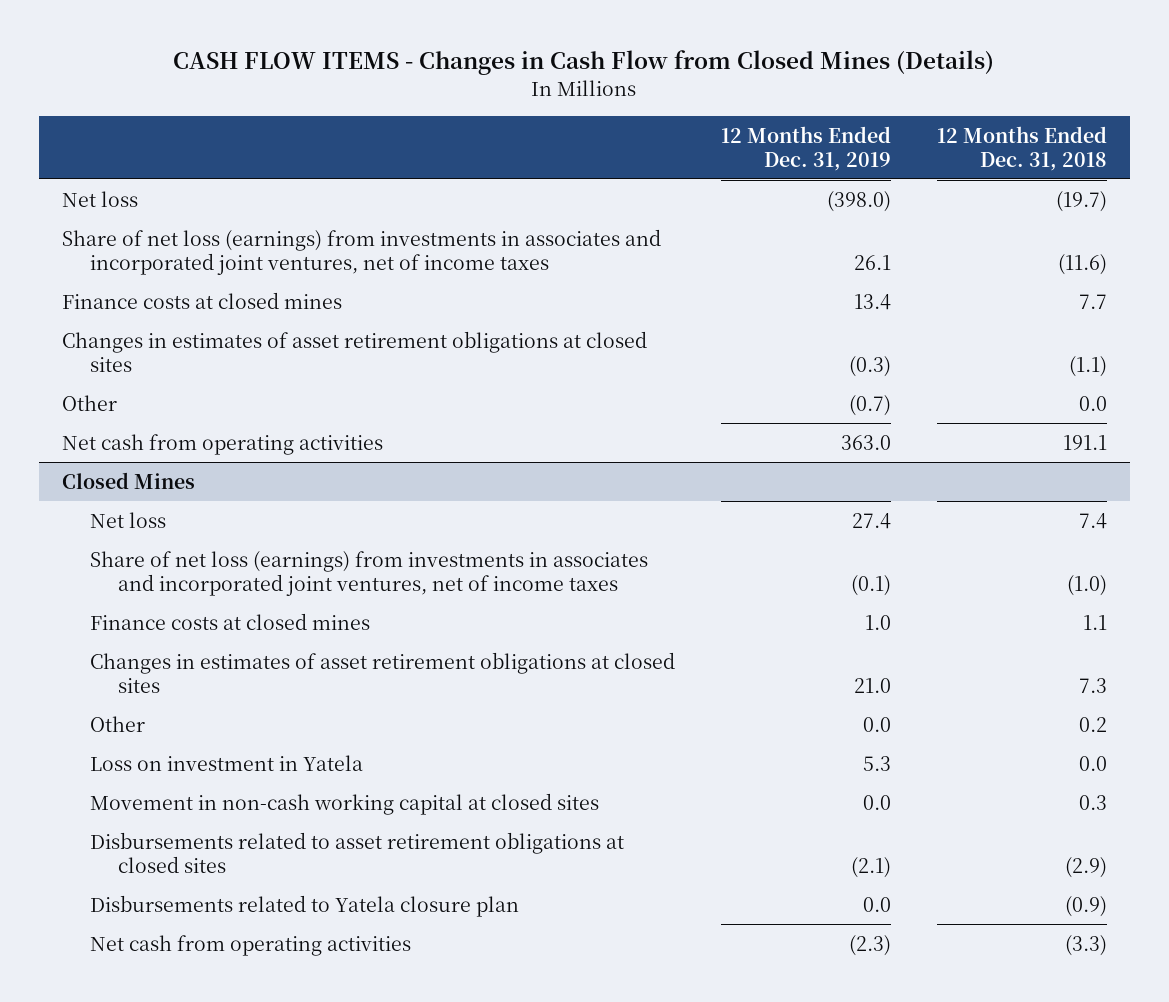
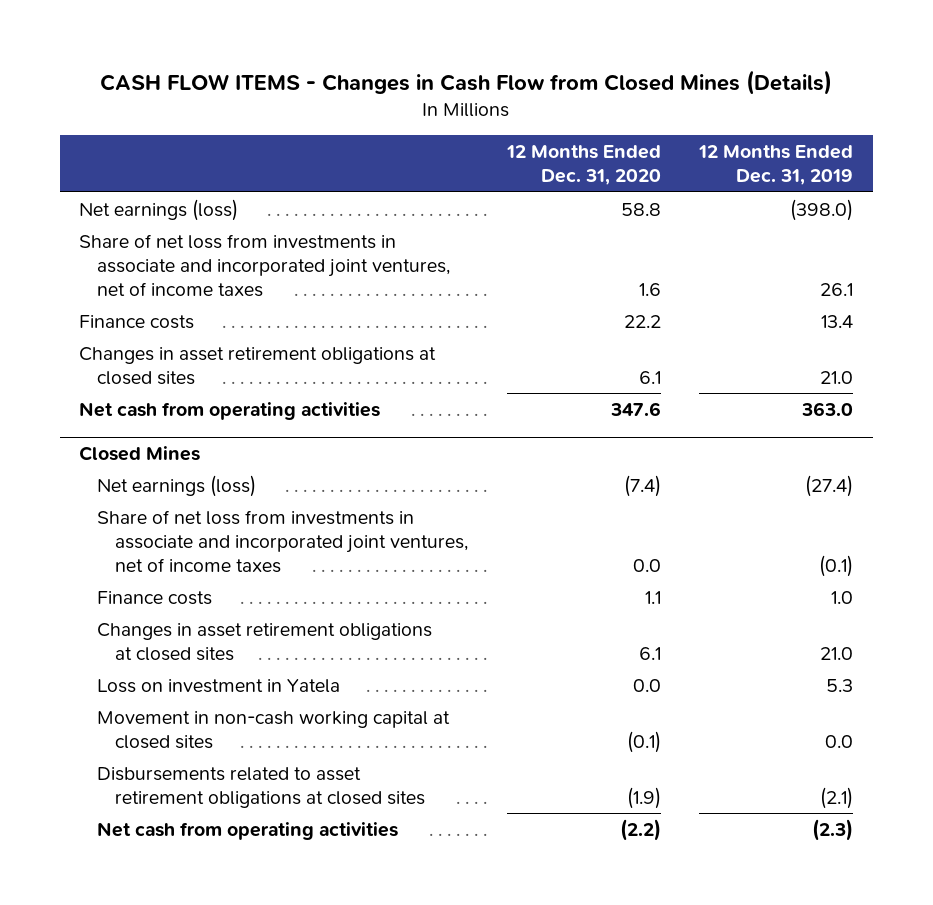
[936,125,1107,171] 12 Months Ended Dec. 31, 2018 -> none
none -> [505,144,661,185] 12 Months Ended Dec. 31, 2020
[61,394,117,411] Other -> none
[61,190,138,207] Net loss -> [79,198,239,221] Net earnings (loss)
[61,228,661,275] Share of net loss (earnings) from investments in associates and incorporated joint ventures, net of income taxes -> [79,233,451,297] Share of net loss from investments in associate and incorporated joint ventures, net of income taxes
[61,291,342,309] Finance costs at closed mines -> [79,314,195,329] Finance costs
[61,330,647,372] Changes in estimates of asset retirement obligations at closed sites -> [79,346,437,385] Changes in asset retirement obligations at closed sites
[848,355,891,377] (0.3) -> [820,370,854,384] 21.0
[89,715,145,732] Other -> none
[89,511,166,528] Net loss -> [97,474,257,497] Net earnings (loss)
[851,512,891,529] 27.4 -> [805,474,854,497] (27.4)
[89,550,648,596] Share of net loss (earnings) from investments in associates and incorporated joint ventures, net of income taxes -> [97,509,469,573] Share of net loss from investments in associate and incorporated joint ventures, net of income taxes
[89,612,370,630] Finance costs at closed mines -> [97,590,213,605] Finance costs
[89,651,675,693] Changes in estimates of asset retirement obligations at closed sites -> [97,622,433,661] Changes in asset retirement obligations at closed sites
[89,894,519,917] Disbursements related to Yatela closure plan -> none

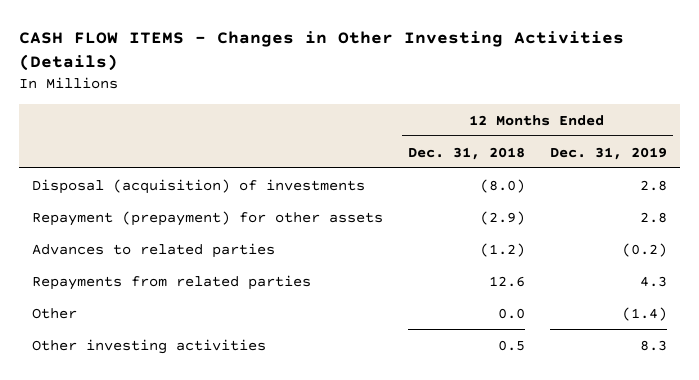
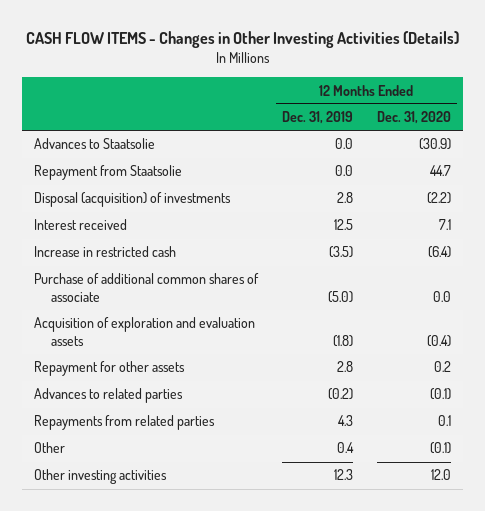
[407,146,525,160] Dec. 31, 2018 -> none
none -> [376,111,451,125] Dec. 31, 2020
none -> [34,138,156,150] Advances to Staatsolie
none -> [34,165,183,181] Repayment from Staatsolie
none -> [34,219,128,231] Interest received
none -> [34,246,177,258] Increase in restricted cash
none -> [34,273,260,302] Purchase of additional common shares of associate
none -> [34,317,256,346] Acquisition of exploration and evaluation assets
[31,210,383,226] Repayment (prepayment) for other assets -> [34,361,186,377] Repayment for other assets
[622,306,668,321] (1.4) -> [337,442,355,454] 0.4
[640,339,668,351] 8.3 -> [334,469,354,481] 12.3

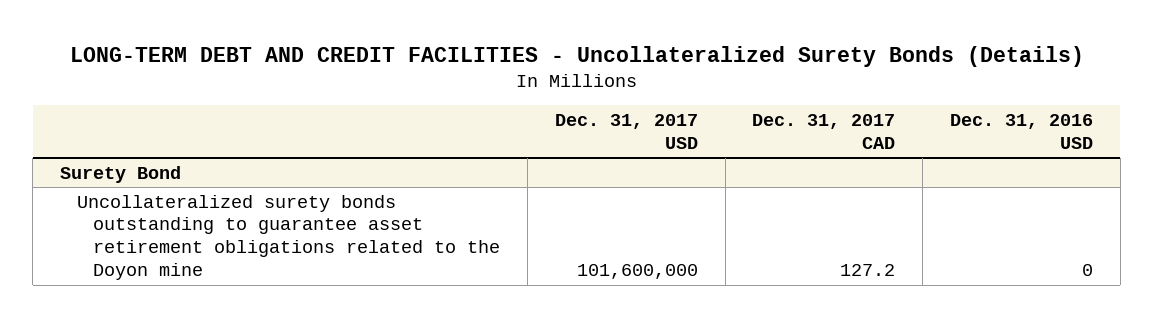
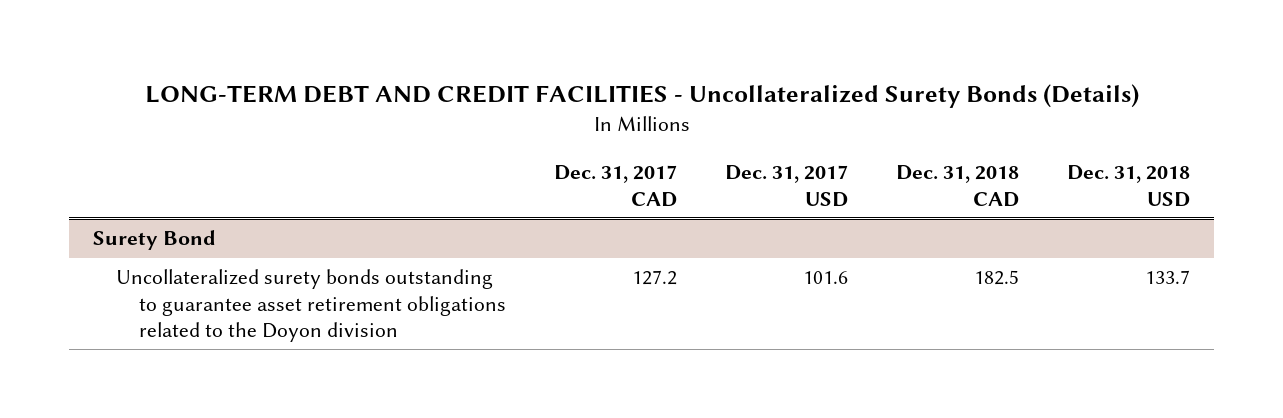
[949,114,1093,149] Dec. 31, 2016 USD -> none
none -> [896,165,1020,207] Dec. 31, 2018 CAD
none -> [1067,165,1191,207] Dec. 31, 2018 USD
[76,194,501,281] Uncollateralized surety bonds outstanding to guarantee asset retirement obligations related to the Doyon mine -> [115,269,506,342] Uncollateralized surety bonds outstanding to guarantee asset retirement obligations related to the Doyon division
[576,264,698,280] 101,600,000 -> [802,271,848,285] 101.6

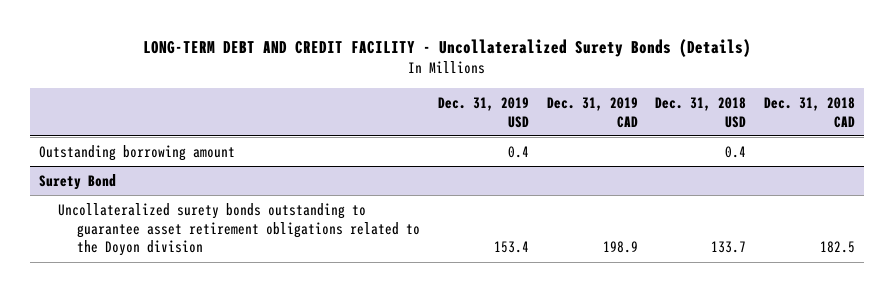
[144,84,1139,109] LONG-TERM DEBT AND CREDIT FACILITIES - Uncollateralized Surety Bonds (Details) -> [143,39,752,58] LONG-TERM DEBT AND CREDIT FACILITY - Uncollateralized Surety Bonds (Details)
[553,165,677,207] Dec. 31, 2017 CAD -> none
[724,165,848,207] Dec. 31, 2017 USD -> none
none -> [437,96,529,128] Dec. 31, 2019 USD
none -> [546,96,638,128] Dec. 31, 2019 CAD
none -> [39,144,236,161] Outstanding borrowing amount

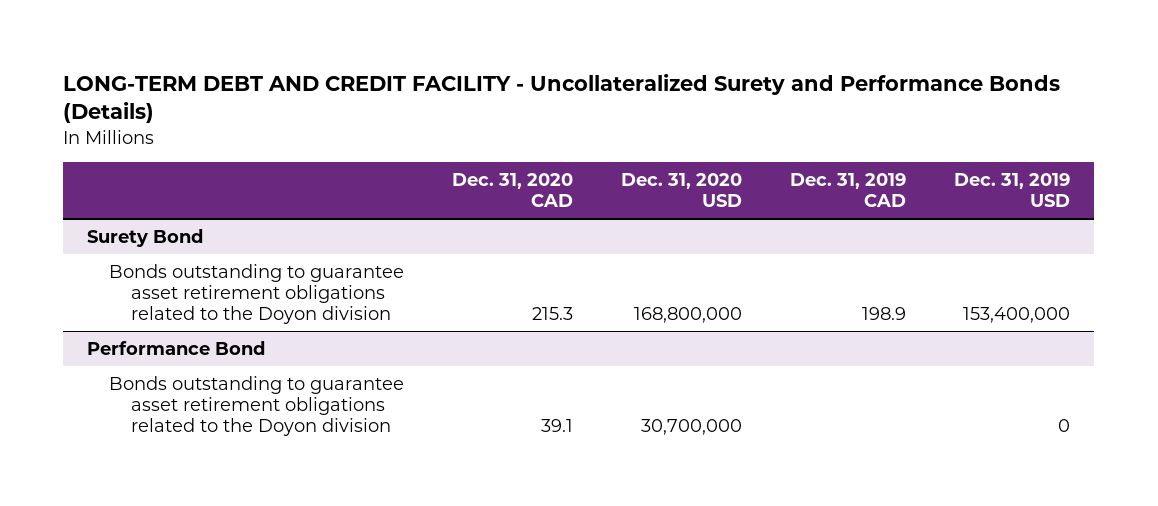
[143,39,752,58] LONG-TERM DEBT AND CREDIT FACILITY - Uncollateralized Surety Bonds (Details) -> [63,74,1061,124] LONG-TERM DEBT AND CREDIT FACILITY - Uncollateralized Surety and Performance Bonds (Details)
[655,96,747,128] Dec. 31, 2018 USD -> none
[763,96,855,128] Dec. 31, 2018 CAD -> none
none -> [452,172,574,207] Dec. 31, 2020 CAD
none -> [621,172,743,207] Dec. 31, 2020 USD
[39,144,236,161] Outstanding borrowing amount -> none
[58,202,421,257] Uncollateralized surety bonds outstanding to guarantee asset retirement obligations related to the Doyon division -> [109,263,405,325] Bonds outstanding to guarantee asset retirement obligations related to the Doyon division
[493,241,529,254] 153.4 -> [963,307,1071,324] 153,400,000
none -> [87,340,266,355] Performance Bond
none -> [109,375,405,437] Bonds outstanding to guarantee asset retirement obligations related to the Doyon division

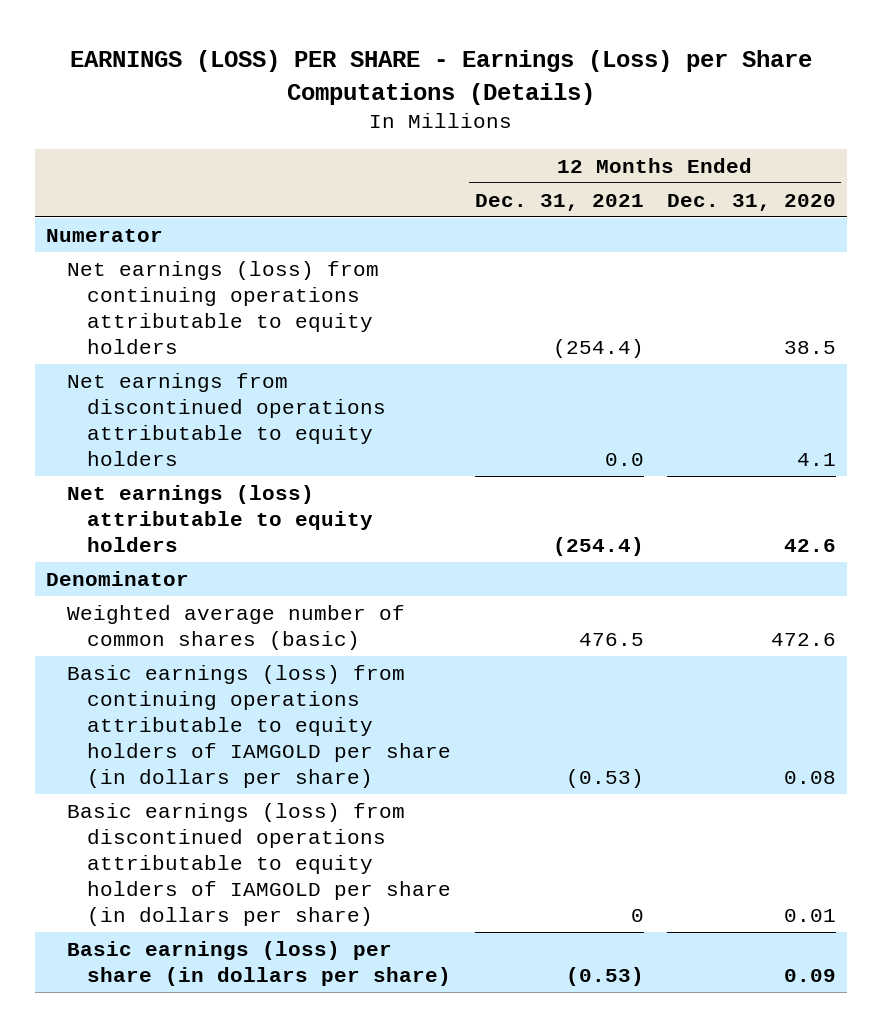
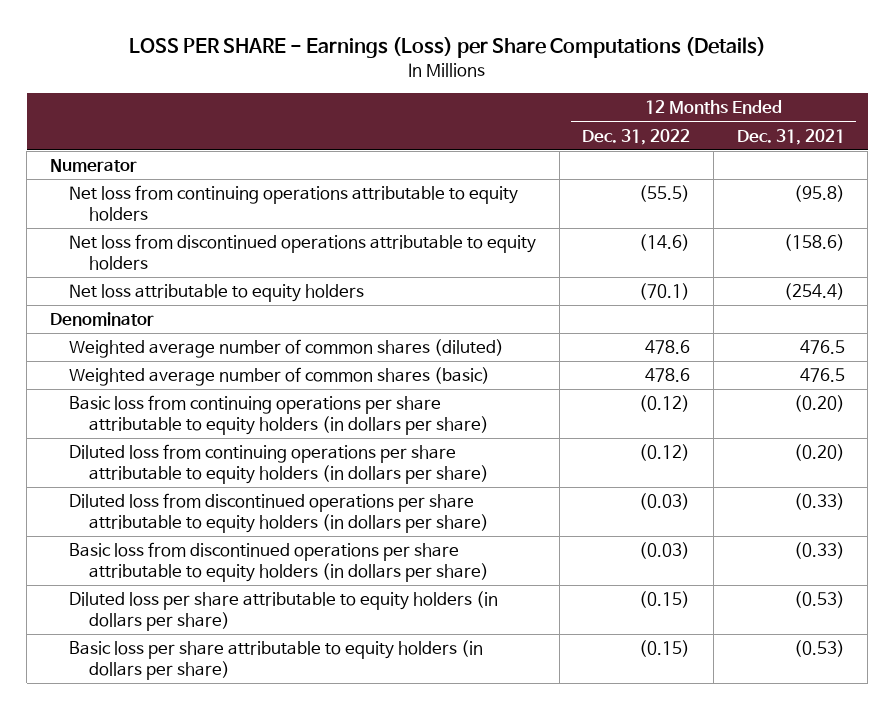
[70,50,813,105] EARNINGS (LOSS) PER SHARE - Earnings (Loss) per Share Computations (Details) -> [129,37,767,59] LOSS PER SHARE - Earnings (Loss) per Share Computations (Details)
[666,193,836,211] Dec. 31, 2020 -> none
none -> [582,128,691,145] Dec. 31, 2022
[66,260,379,355] Net earnings (loss) from continuing operations attributable to equity holders -> [69,185,519,222] Net loss from continuing operations attributable to equity holders
[552,339,644,359] (254.4) -> [793,185,845,203] (95.8)
[66,372,387,467] Net earnings from discontinued operations attributable to equity holders -> [69,234,537,271] Net loss from discontinued operations attributable to equity holders
[604,453,644,467] 0.0 -> [783,234,845,252] (158.6)
[66,484,374,552] Net earnings (loss) attributable to equity holders -> [69,284,365,303] Net loss attributable to equity holders
none -> [69,339,505,359] Weighted average number of common shares (diluted)
[66,664,452,789] Basic earnings (loss) from continuing operations attributable to equity holders of IAMGOLD per share (in dollars per share) -> [69,395,489,436] Basic loss from continuing operations per share attributable to equity holders (in dollars per share)
[565,769,644,789] (0.53) -> [793,395,845,413] (0.20)
none -> [69,444,489,485] Diluted loss from continuing operations per share attributable to equity holders (in dollars per share)
none -> [69,493,489,534] Diluted loss from discontinued operations per share attributable to equity holders (in dollars per share)
[66,802,452,927] Basic earnings (loss) from discontinued operations attributable to equity holders of IAMGOLD per share (in dollars per share) -> [69,542,489,583] Basic loss from discontinued operations per share attributable to equity holders (in dollars per share)
[630,909,644,923] 0 -> [793,542,845,560] (0.33)
none -> [69,591,499,632] Diluted loss per share attributable to equity holders (in dollars per share)
[66,940,452,986] Basic earnings (loss) per share (in dollars per share) -> [69,640,484,681] Basic loss per share attributable to equity holders (in dollars per share)

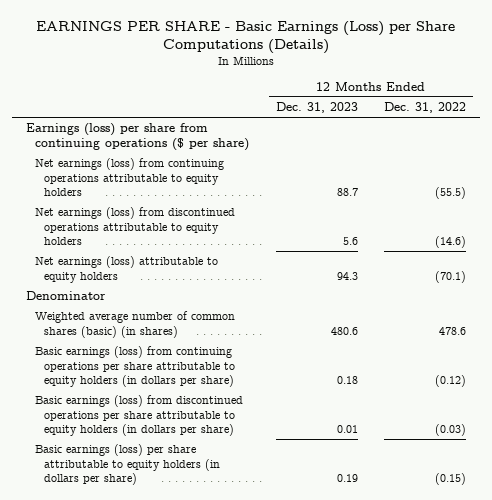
[129,37,767,59] LOSS PER SHARE - Earnings (Loss) per Share Computations (Details) -> [35,20,455,54] EARNINGS PER SHARE - Basic Earnings (Loss) per Share Computations (Details)
[736,128,845,145] Dec. 31, 2021 -> none
none -> [275,102,358,114] Dec. 31, 2023
[49,159,137,173] Numerator -> [25,123,250,151] Earnings (loss) per share from continuing operations ($ per share)
[69,185,519,222] Net loss from continuing operations attributable to equity holders -> [35,158,225,196] Net earnings (loss) from continuing operations attributable to equity holders
[69,234,537,271] Net loss from discontinued operations attributable to equity holders -> [35,207,236,245] Net earnings (loss) from discontinued operations attributable to equity holders
[69,284,365,303] Net loss attributable to equity holders -> [35,256,219,283] Net earnings (loss) attributable to equity holders
[69,339,505,359] Weighted average number of common shares (diluted) -> none
[69,444,489,485] Diluted loss from continuing operations per share attributable to equity holders (in dollars per share) -> none
[69,493,489,534] Diluted loss from discontinued operations per share attributable to equity holders (in dollars per share) -> none
[69,591,499,632] Diluted loss per share attributable to equity holders (in dollars per share) -> none
[69,367,491,387] Weighted average number of common shares (basic) -> [35,311,236,338] Weighted average number of common shares (basic) (in shares)
[69,395,489,436] Basic loss from continuing operations per share attributable to equity holders (in dollars per share) -> [35,346,236,387] Basic earnings (loss) from continuing operations per share attributable to equity holders (in dollars per share)
[69,542,489,583] Basic loss from discontinued operations per share attributable to equity holders (in dollars per share) -> [35,395,244,436] Basic earnings (loss) from discontinued operations per share attributable to equity holders (in dollars per share)
[69,640,484,681] Basic loss per share attributable to equity holders (in dollars per share) -> [35,444,221,485] Basic earnings (loss) per share attributable to equity holders (in dollars per share)

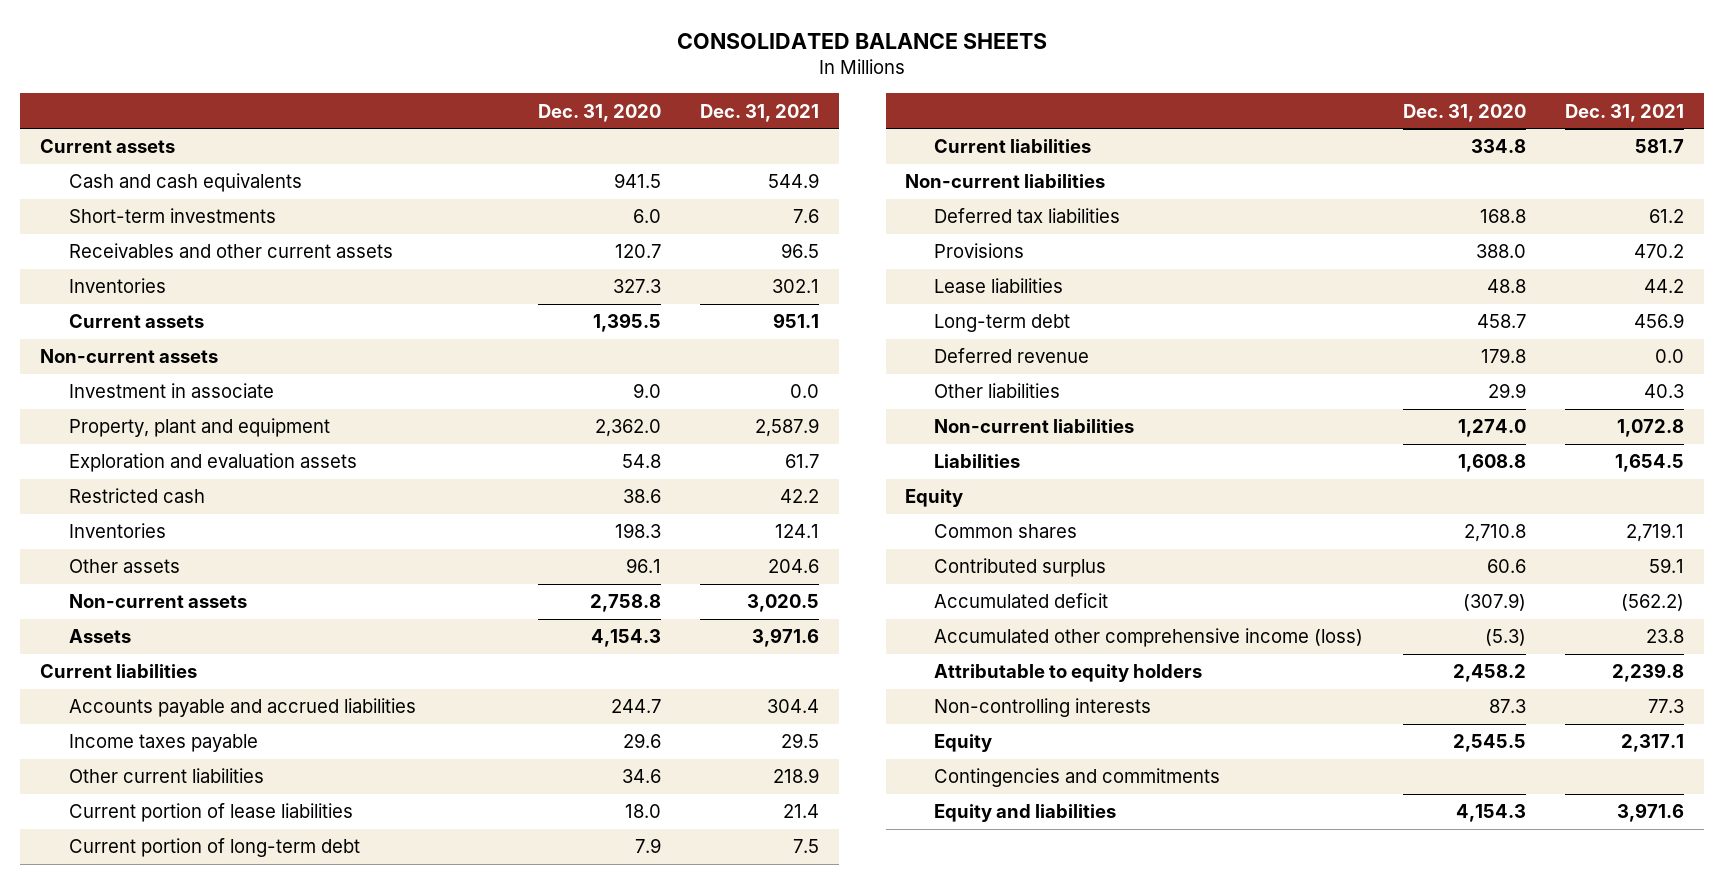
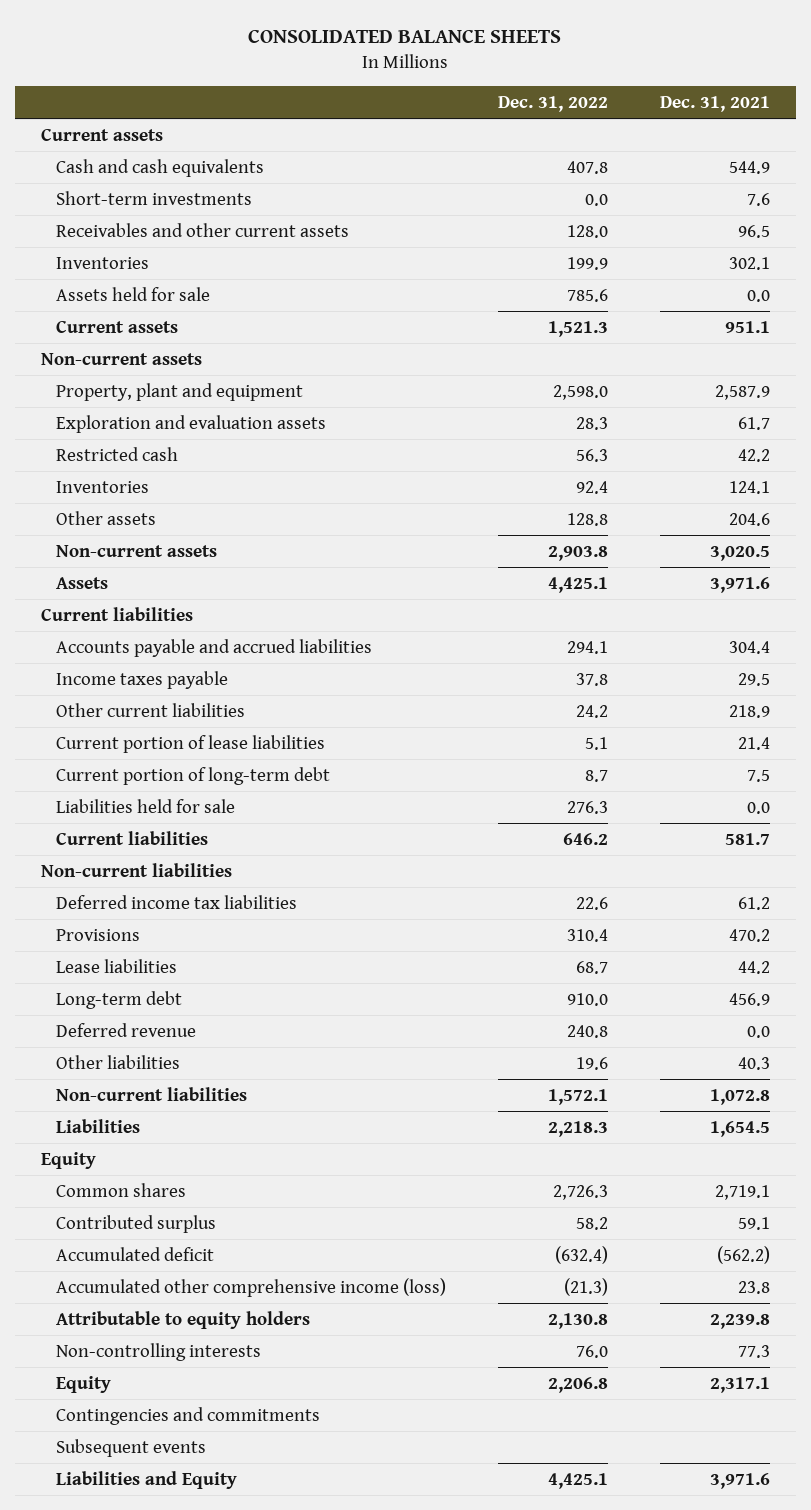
[537,103,661,122] Dec. 31, 2020 -> none
none -> [498,96,609,113] Dec. 31, 2022
none -> [56,286,211,301] Assets held for sale
[69,383,275,399] Investment in associate -> none
none -> [56,798,236,813] Liabilities held for sale
[934,208,1121,224] Deferred tax liabilities -> [56,894,298,909] Deferred income tax liabilities
none -> [56,1438,207,1457] Subsequent events
[934,804,1117,823] Equity and liabilities -> [56,1470,238,1489] Liabilities and Equity

